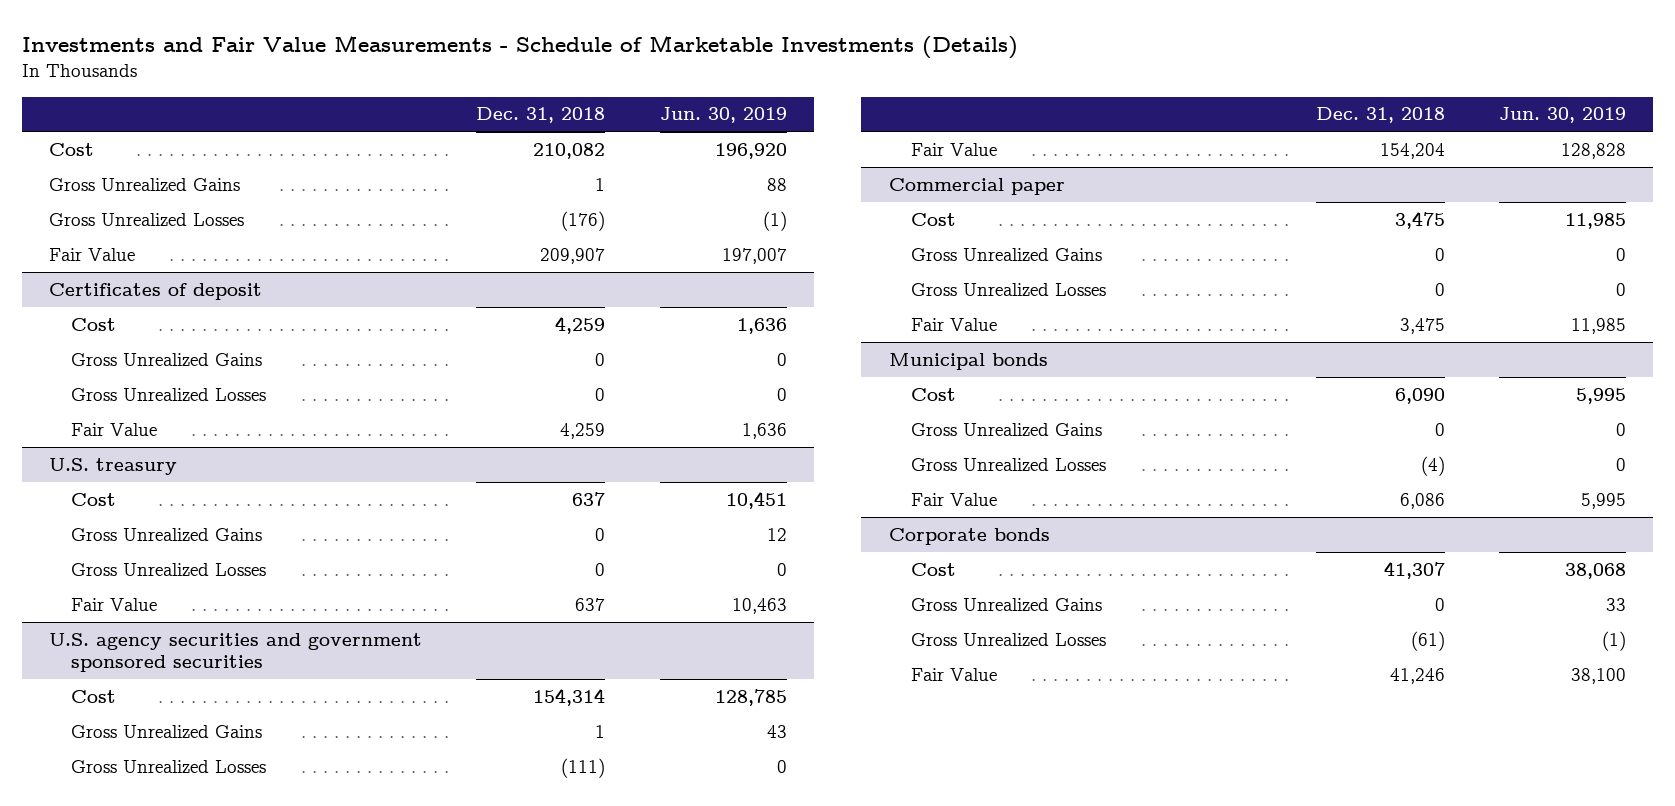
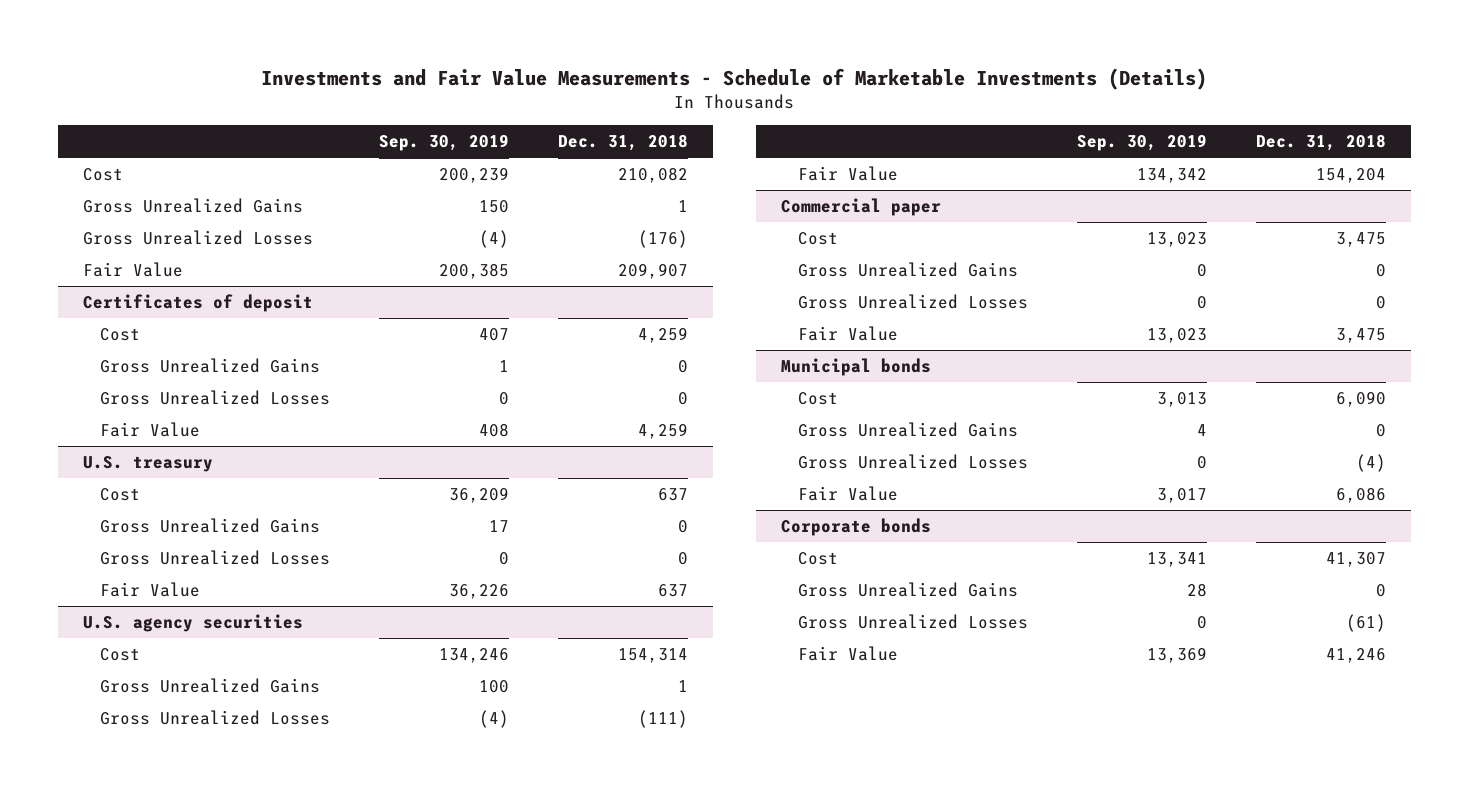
[659,107,787,124] Jun. 30, 2019 -> none
none -> [379,134,510,152] Sep. 30, 2019
[49,632,423,673] U.S. agency securities and government sponsored securities -> [82,613,303,632] U.S. agency securities

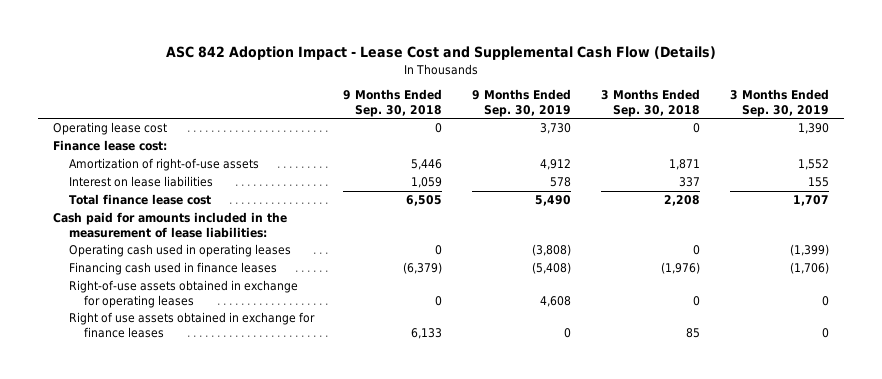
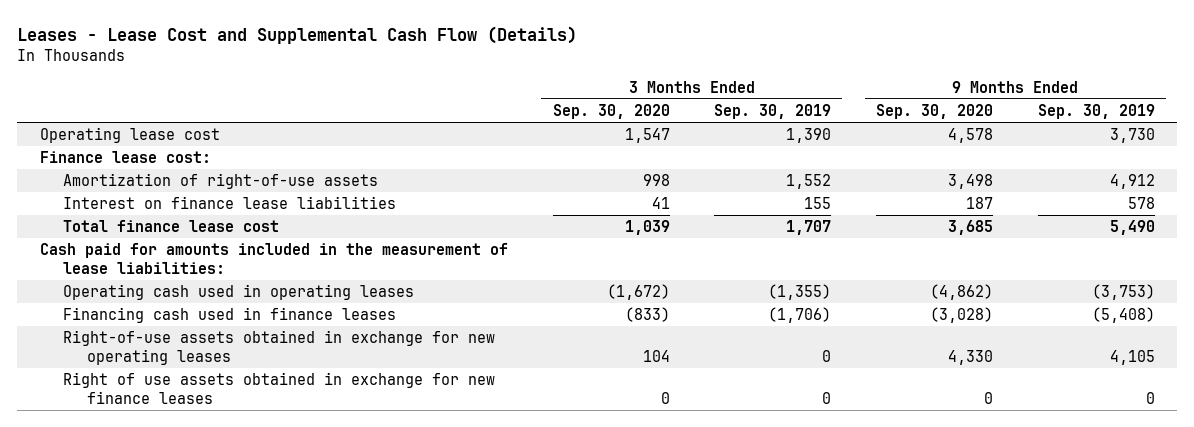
[166,46,717,61] ASC 842 Adoption Impact - Lease Cost and Supplemental Cash Flow (Details) -> [17,25,578,44] Leases - Lease Cost and Supplemental Cash Flow (Details)
[343,89,443,117] 9 Months Ended Sep. 30, 2018 -> none
[601,89,701,117] 3 Months Ended Sep. 30, 2018 -> none
none -> [552,104,670,120] Sep. 30, 2020
none -> [875,104,993,120] Sep. 30, 2020
[68,176,213,188] Interest on lease liabilities -> [63,196,397,210] Interest on finance lease liabilities
[532,244,572,257] (3,808) -> [1091,284,1155,301] (3,753)
[790,244,830,257] (1,399) -> [768,284,832,301] (1,355)
[68,280,298,308] Right-of-use assets obtained in exchange for operating leases -> [63,330,496,365] Right-of-use assets obtained in exchange for new operating leases
[540,295,572,307] 4,608 -> [1109,349,1155,365] 4,105
[68,312,315,338] Right of use assets obtained in exchange for finance leases -> [63,372,496,404] Right of use assets obtained in exchange for new finance leases

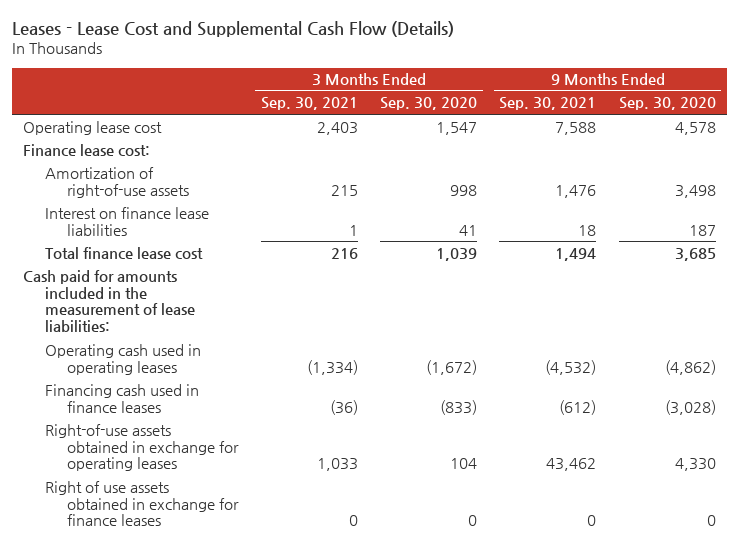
[714,104,832,120] Sep. 30, 2019 -> none
[1037,104,1155,120] Sep. 30, 2019 -> none
none -> [260,97,358,111] Sep. 30, 2021
none -> [499,97,597,111] Sep. 30, 2021
[63,330,496,365] Right-of-use assets obtained in exchange for new operating leases -> [45,423,240,472] Right-of-use assets obtained in exchange for operating leases
[63,372,496,404] Right of use assets obtained in exchange for new finance leases -> [45,480,240,527] Right of use assets obtained in exchange for finance leases

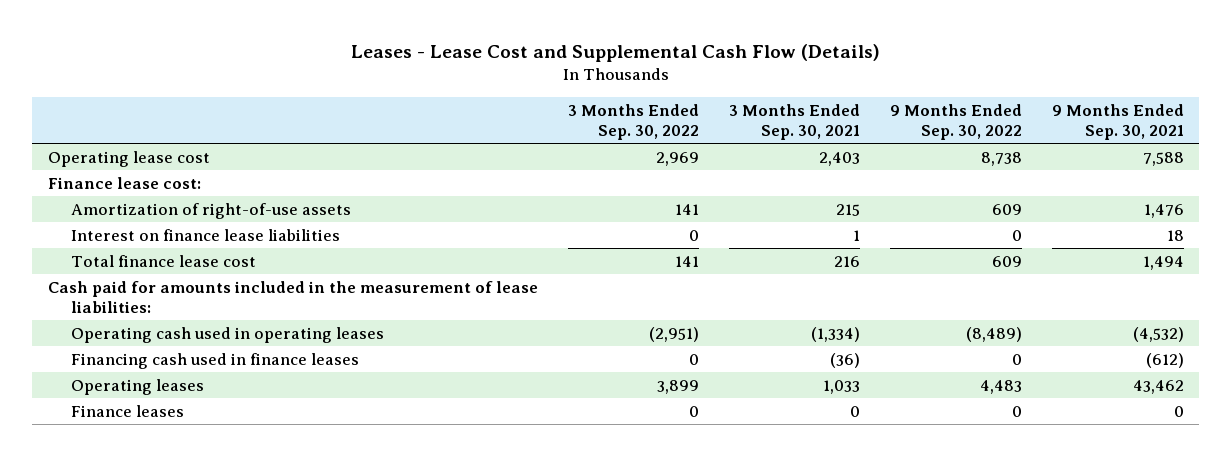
[380,97,478,111] Sep. 30, 2020 -> none
[618,97,716,111] Sep. 30, 2020 -> none
none -> [567,103,699,140] 3 Months Ended Sep. 30, 2022
none -> [890,103,1023,140] 9 Months Ended Sep. 30, 2022
[45,423,240,472] Right-of-use assets obtained in exchange for operating leases -> [70,378,204,395] Operating leases
[45,480,240,527] Right of use assets obtained in exchange for finance leases -> [70,404,184,417] Finance leases

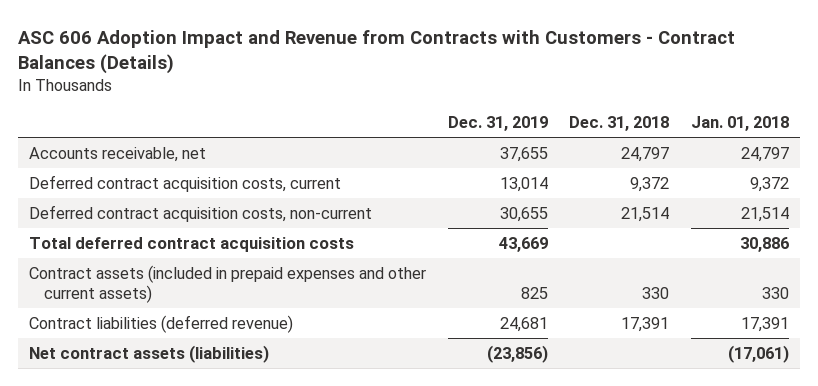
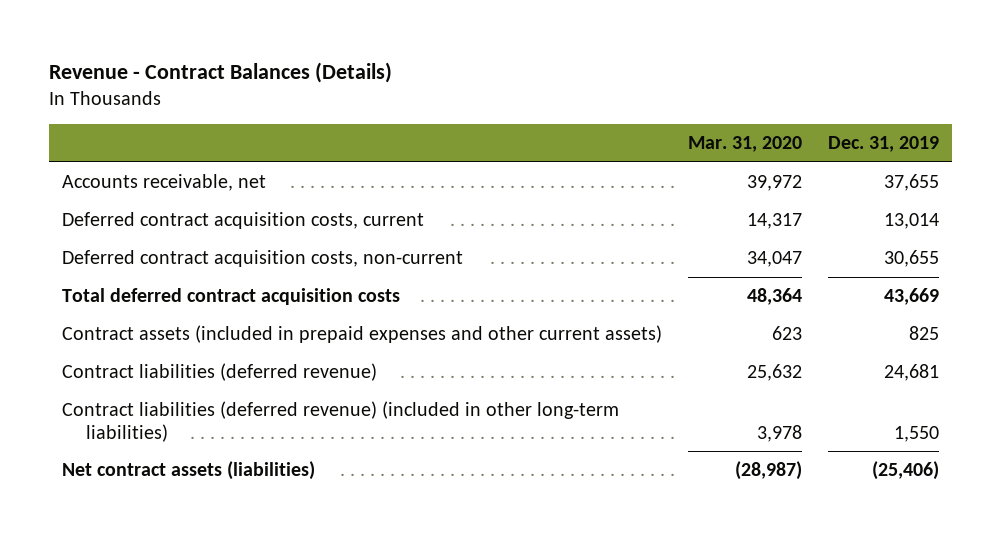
[18,29,736,75] ASC 606 Adoption Impact and Revenue from Contracts with Customers - Contract Balances (Details) -> [48,61,392,83] Revenue - Contract Balances (Details)
[569,115,670,131] Dec. 31, 2018 -> none
[690,115,789,131] Jan. 01, 2018 -> none
none -> [687,136,802,153] Mar. 31, 2020
none -> [61,401,619,442] Contract liabilities (deferred revenue) (included in other long-term liabilities)
[486,344,548,363] (23,856) -> [871,461,939,481] (25,406)

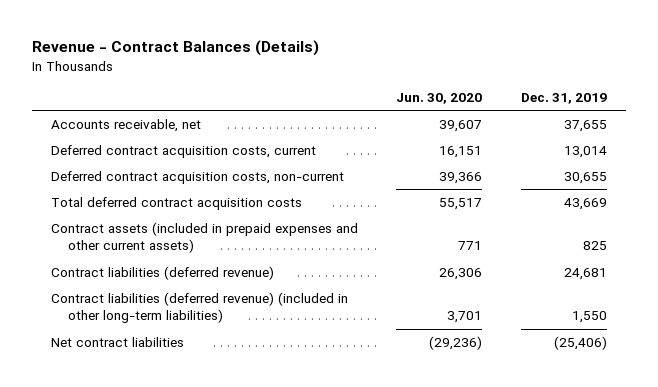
[687,136,802,153] Mar. 31, 2020 -> none
none -> [396,92,483,104] Jun. 30, 2020
[61,461,315,481] Net contract assets (liabilities) -> [50,336,184,347] Net contract liabilities

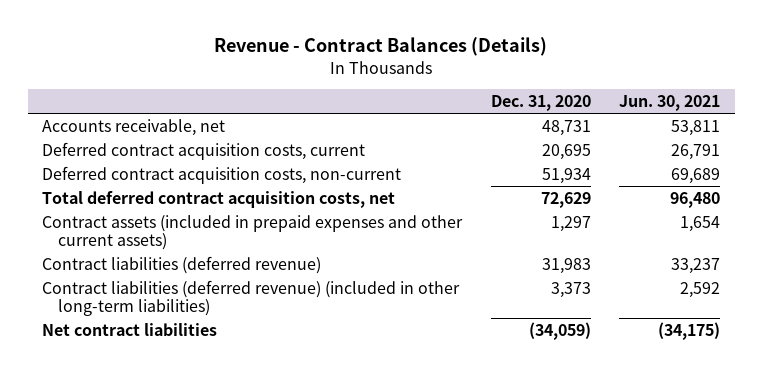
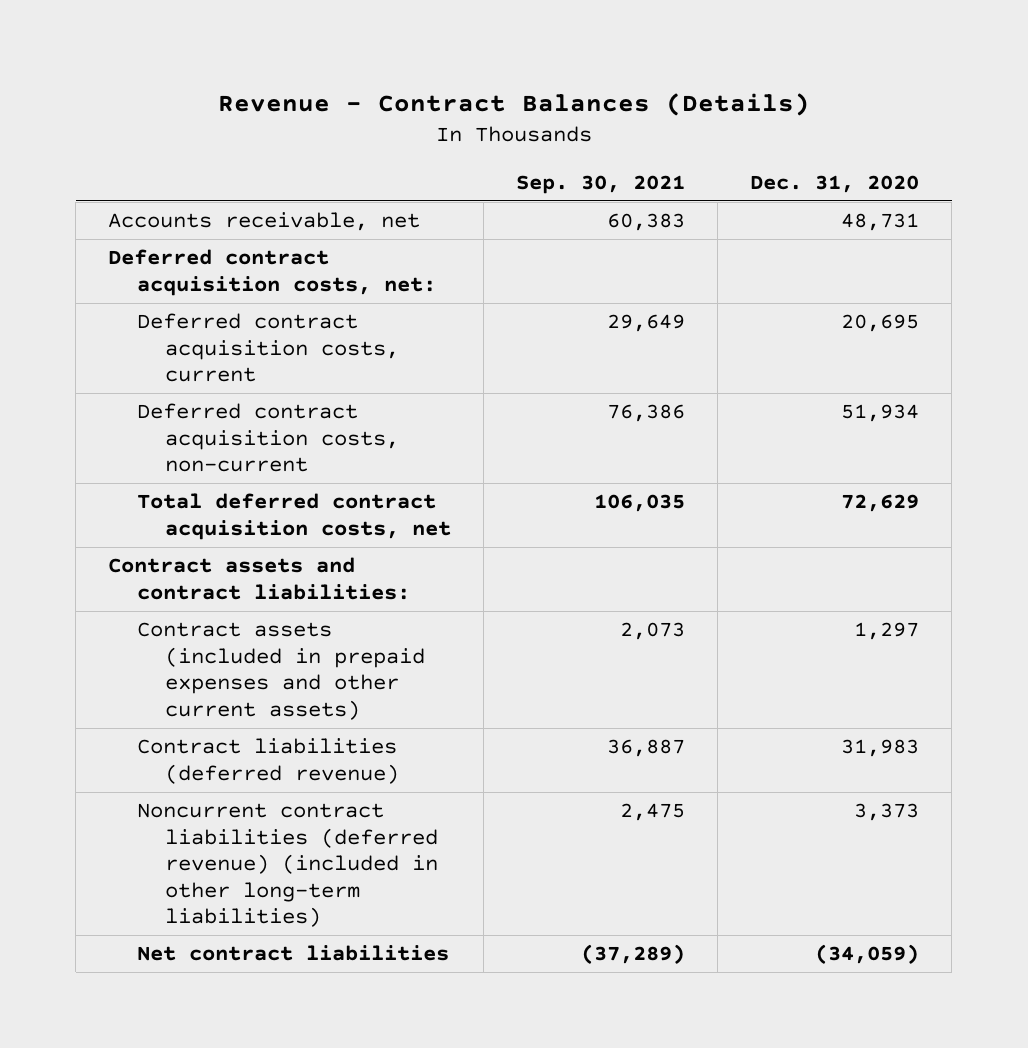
[619,95,721,112] Jun. 30, 2021 -> none
none -> [516,174,686,194] Sep. 30, 2021
none -> [108,249,436,296] Deferred contract acquisition costs, net:
none -> [108,557,410,600] Contract assets and contract liabilities:
[42,279,461,317] Contract liabilities (deferred revenue) (included in other long-term liabilities) -> [136,803,438,927] Noncurrent contract liabilities (deferred revenue) (included in other long-term liabilities)

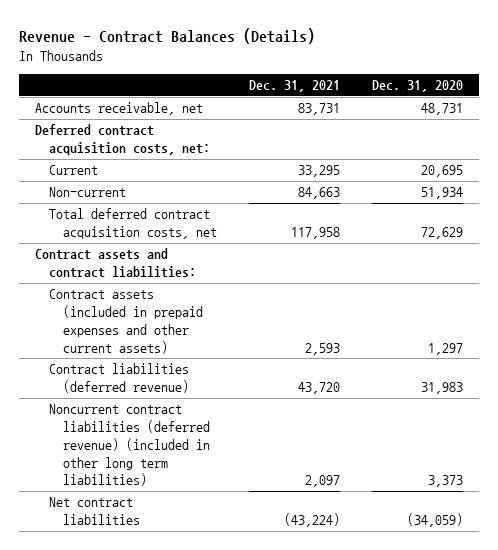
[516,174,686,194] Sep. 30, 2021 -> none
none -> [248,80,340,93] Dec. 31, 2021
[136,313,399,383] Deferred contract acquisition costs, current -> [48,165,98,176] Current
[136,403,399,473] Deferred contract acquisition costs, non-current -> [48,187,126,198] Non-current
[136,803,438,927] Noncurrent contract liabilities (deferred revenue) (included in other long-term liabilities) -> [48,404,210,487] Noncurrent contract liabilities (deferred revenue) (included in other long term liabilities)

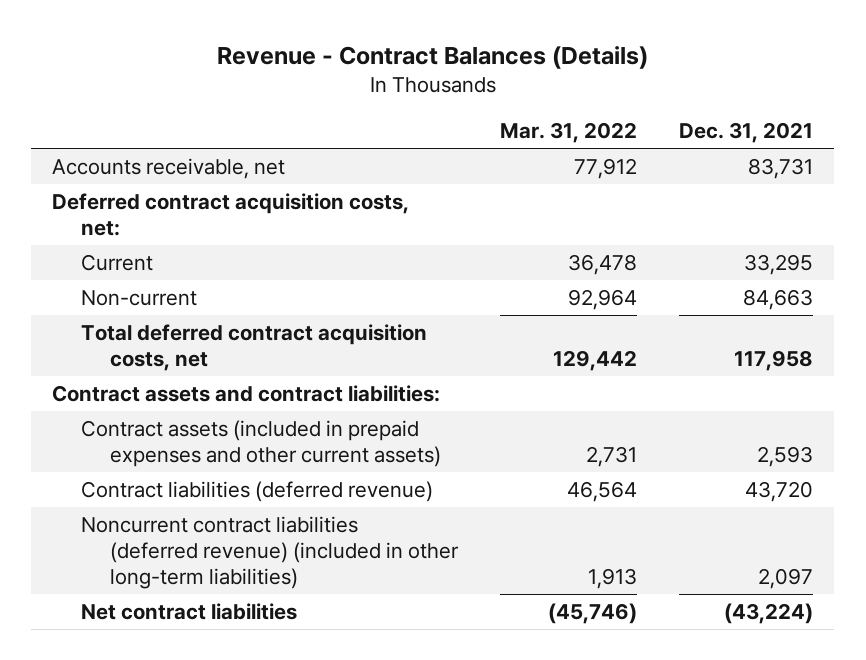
[371,80,463,93] Dec. 31, 2020 -> none
none -> [500,122,638,144] Mar. 31, 2022
[48,404,210,487] Noncurrent contract liabilities (deferred revenue) (included in other long term liabilities) -> [81,516,460,590] Noncurrent contract liabilities (deferred revenue) (included in other long-term liabilities)

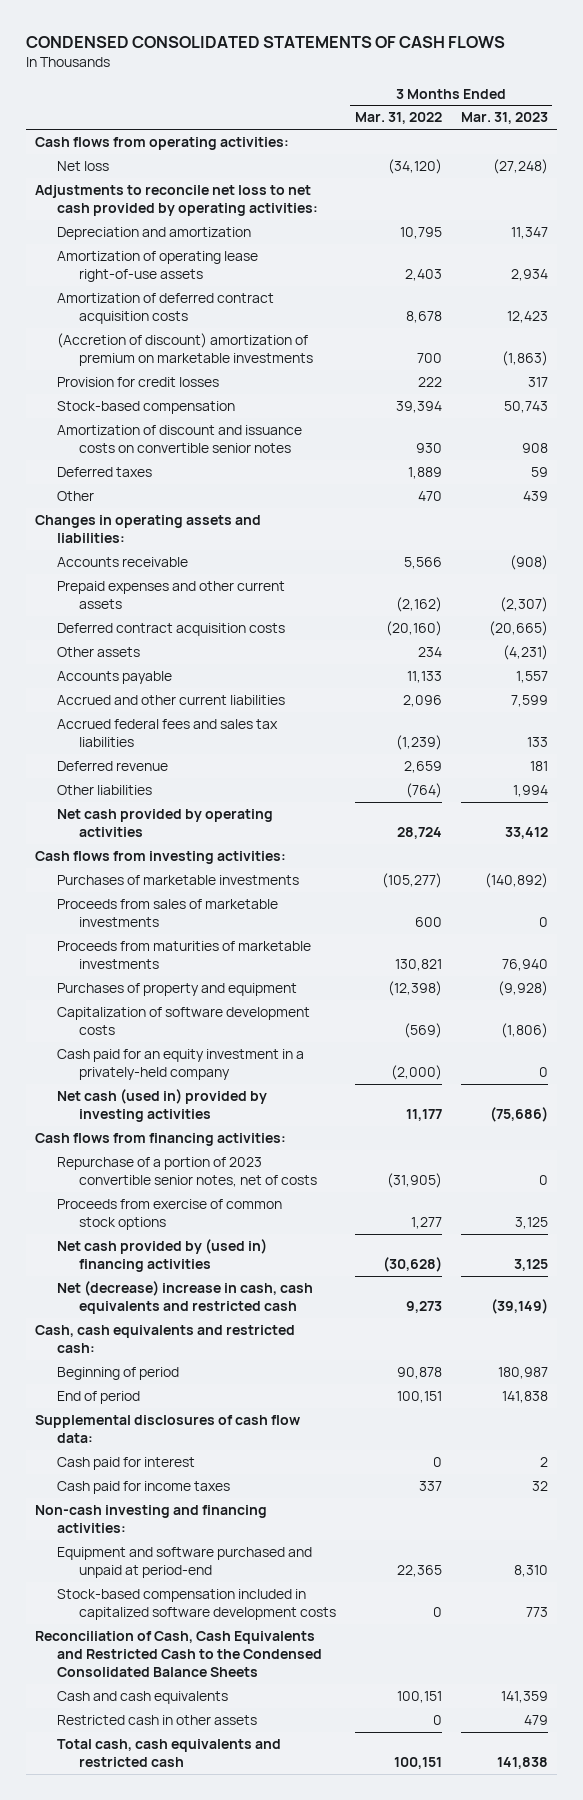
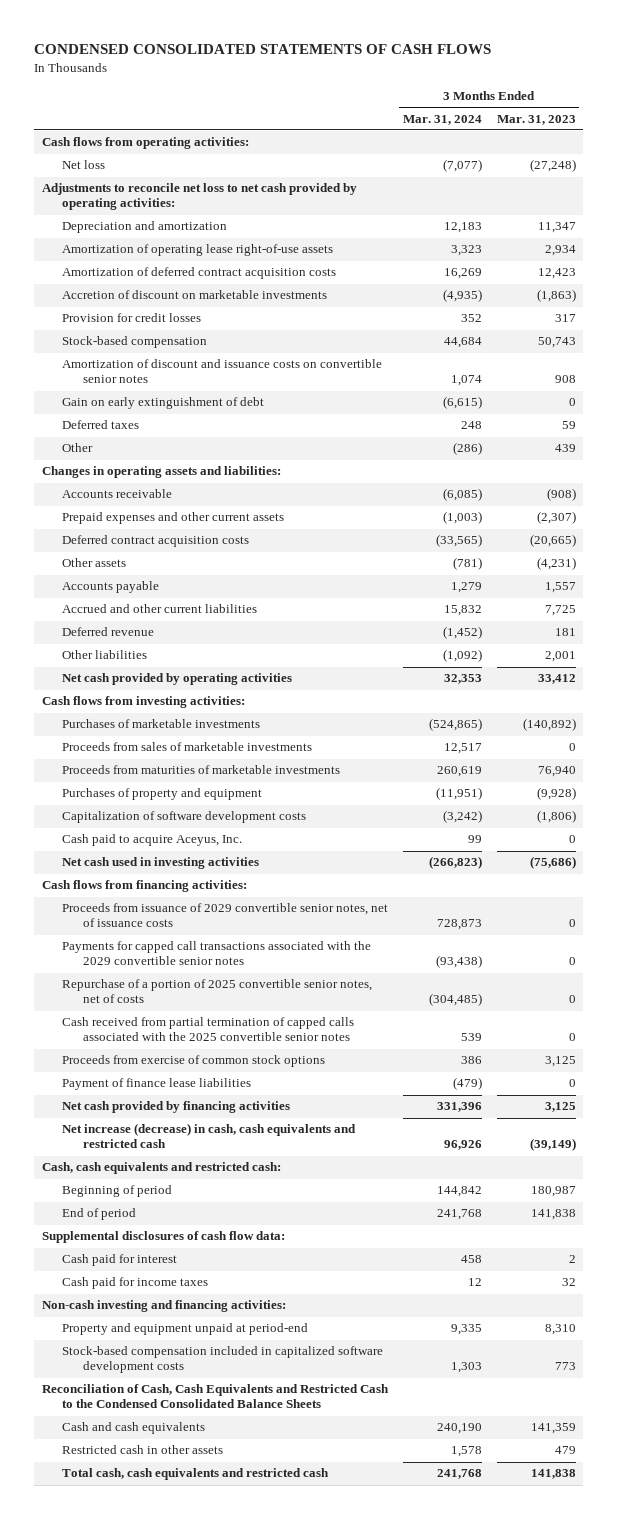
[354,112,442,125] Mar. 31, 2022 -> none
none -> [402,114,482,125] Mar. 31, 2024
[57,333,314,367] (Accretion of discount) amortization of premium on marketable investments -> [62,290,328,300] Accretion of discount on marketable investments
none -> [62,397,265,410] Gain on early extinguishment of debt
[57,719,279,748] Accrued federal fees and sales tax liabilities -> none
[510,695,548,708] 7,599 -> [544,605,576,617] 7,725
[512,785,548,798] 1,994 -> [544,651,576,663] 2,001
[57,1049,305,1081] Cash paid for an equity investment in a privately-held company -> none
none -> [62,834,243,847] Cash paid to acquire Aceyus, Inc.
[57,1089,268,1123] Net cash (used in) provided by investing activities -> [62,857,260,870] Net cash used in investing activities
none -> [62,903,389,928] Proceeds from issuance of 2029 convertible senior notes, net of issuance costs
none -> [62,941,372,966] Payments for capped call transactions associated with the 2029 convertible senior notes
[57,1157,318,1188] Repurchase of a portion of 2023 convertible senior notes, net of costs -> [62,979,373,1004] Repurchase of a portion of 2025 convertible senior notes, net of costs
none -> [62,1017,355,1042] Cash received from partial termination of capped calls associated with the 2025 convertible senior notes
none -> [62,1078,252,1091] Payment of finance lease liabilities
[57,1239,268,1273] Net cash provided by (used in) financing activities -> [62,1101,291,1114] Net cash provided by financing activities
[57,1281,314,1315] Net (decrease) increase in cash, cash equivalents and restricted cash -> [62,1123,357,1149] Net increase (decrease) in cash, cash equivalents and restricted cash
[57,1547,313,1579] Equipment and software purchased and unpaid at period-end -> [62,1323,309,1336] Property and equipment unpaid at period-end

